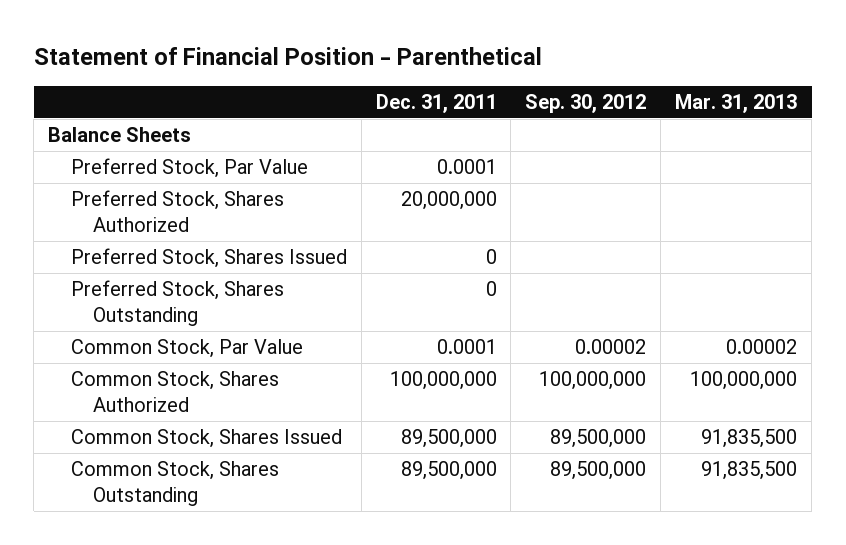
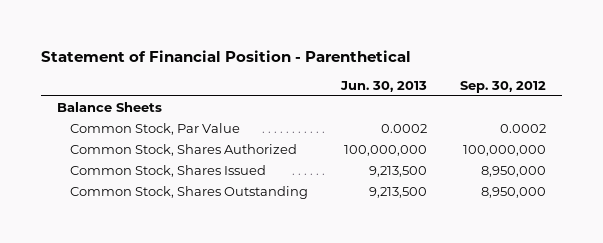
[375,93,497,113] Dec. 31, 2011 -> none
[675,93,798,113] Mar. 31, 2013 -> none
none -> [340,80,428,92] Jun. 30, 2013
[70,158,308,179] Preferred Stock, Par Value -> none
[70,190,284,233] Preferred Stock, Shares Authorized -> none
[70,248,347,269] Preferred Stock, Shares Issued -> none
[70,280,284,327] Preferred Stock, Shares Outstanding -> none
[575,339,647,355] 0.00002 -> [499,124,546,134] 0.0002
[550,429,647,449] 89,500,000 -> [480,166,546,178] 8,950,000
[550,461,647,481] 89,500,000 -> [480,187,546,199] 8,950,000

